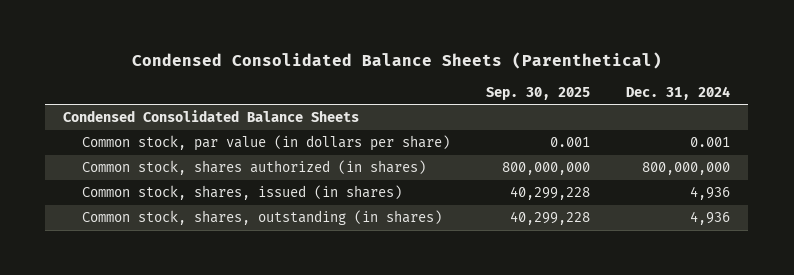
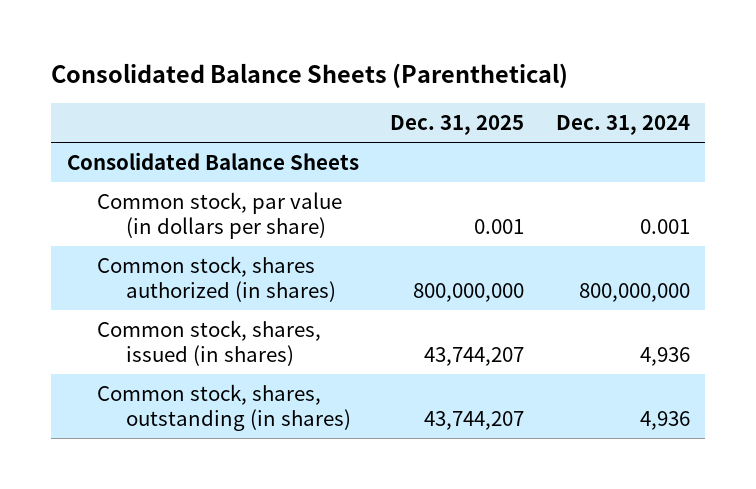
[131,52,662,70] Condensed Consolidated Balance Sheets (Parenthetical) -> [51,62,569,88] Consolidated Balance Sheets (Parenthetical)
[486,86,591,100] Sep. 30, 2025 -> none
none -> [390,115,525,136] Dec. 31, 2025
[63,110,360,123] Condensed Consolidated Balance Sheets -> [66,151,359,170] Consolidated Balance Sheets

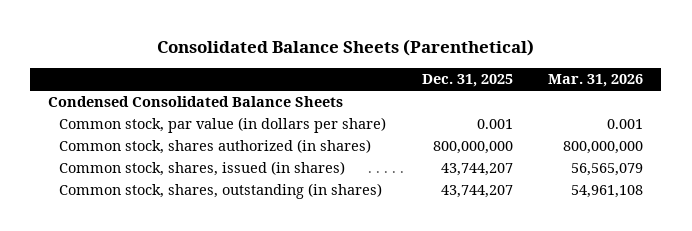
[555,115,690,136] Dec. 31, 2024 -> none
none -> [548,74,644,88] Mar. 31, 2026
[66,151,359,170] Consolidated Balance Sheets -> [48,96,344,108] Condensed Consolidated Balance Sheets

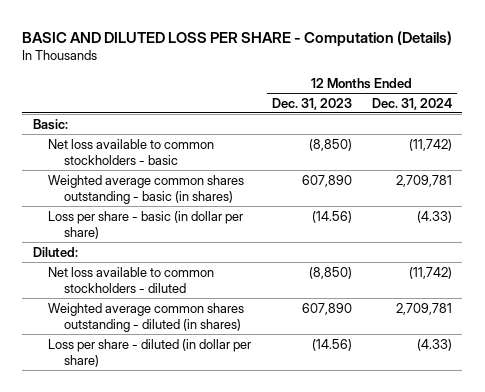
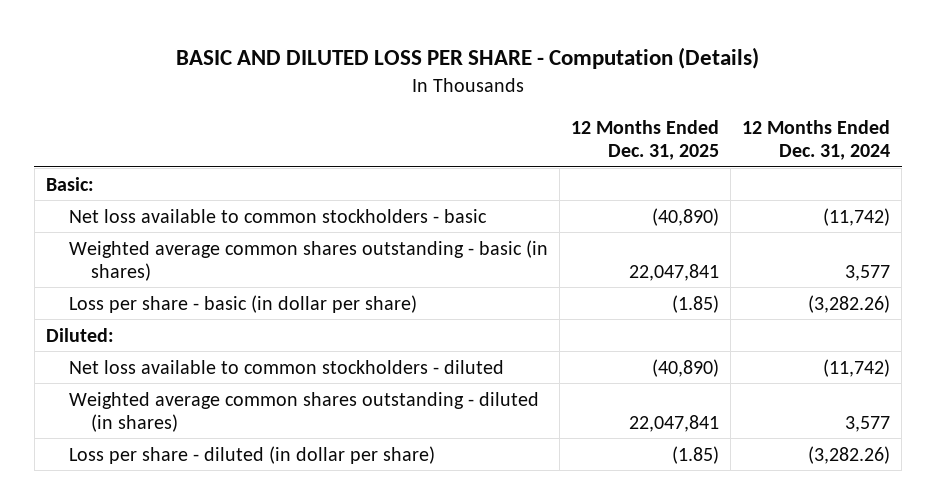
[271,97,352,110] Dec. 31, 2023 -> none
none -> [570,120,719,161] 12 Months Ended Dec. 31, 2025
[395,174,452,187] 2,709,781 -> [845,264,891,281] 3,577
[416,210,452,223] (4.33) -> [808,294,891,313] (3,282.26)
[395,302,452,315] 2,709,781 -> [845,415,891,432] 3,577
[416,338,452,351] (4.33) -> [808,445,891,464] (3,282.26)

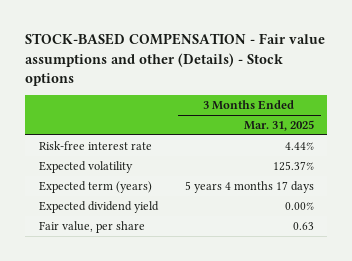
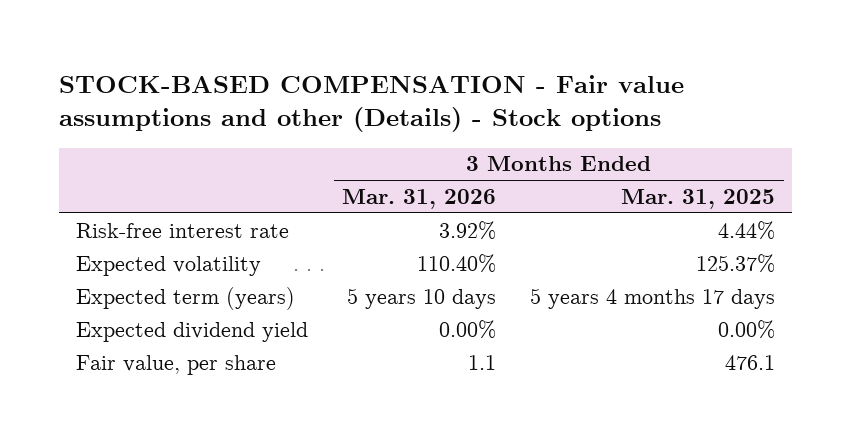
none -> [342,189,497,210] Mar. 31, 2026
[292,221,314,230] 0.63 -> [725,354,776,370] 476.1

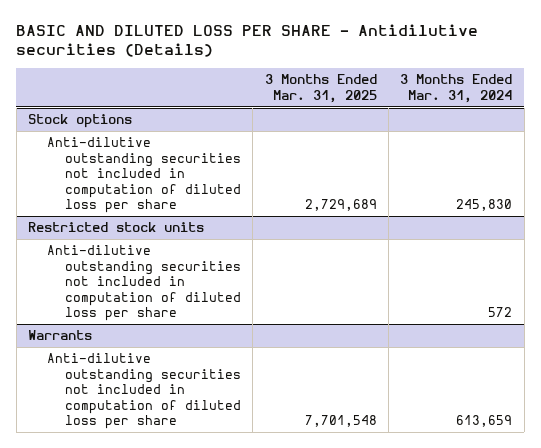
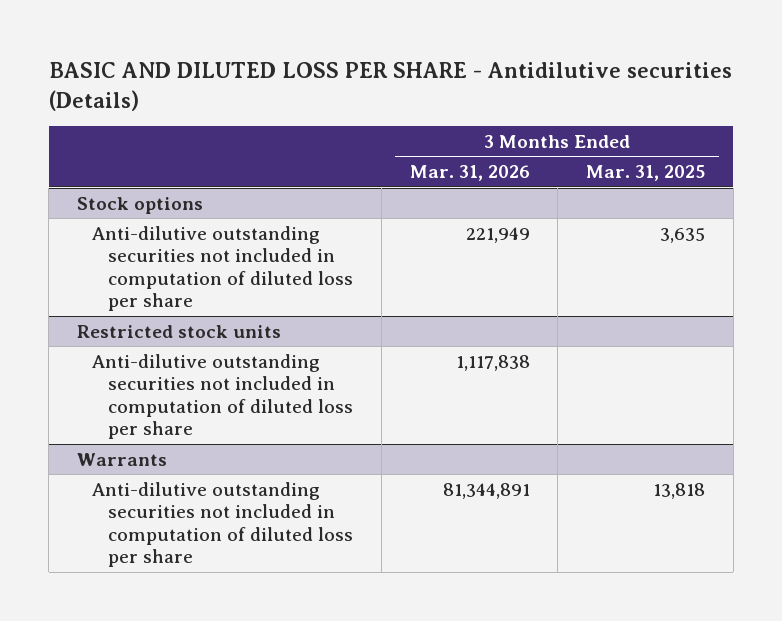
[400,74,513,103] 3 Months Ended Mar. 31, 2024 -> none
none -> [409,165,530,182] Mar. 31, 2026
[304,199,377,212] 2,729,689 -> [660,227,706,243] 3,635
[304,415,377,428] 7,701,548 -> [653,482,706,499] 13,818

